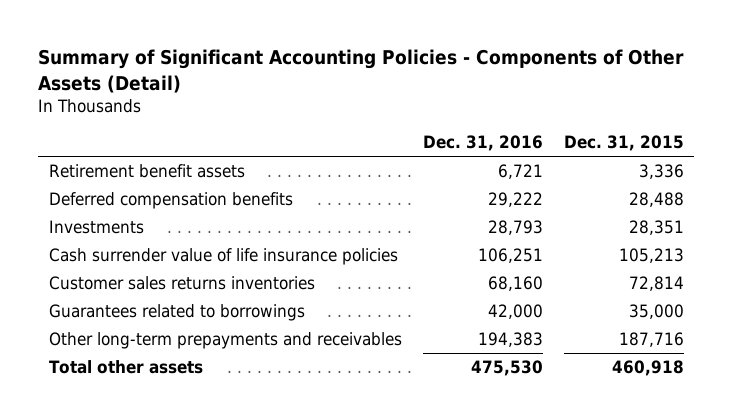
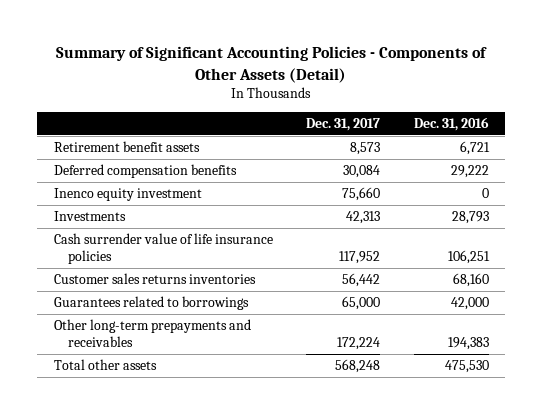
[563,135,684,152] Dec. 31, 2015 -> none
none -> [306,117,381,131] Dec. 31, 2017
none -> [53,188,202,202] Inenco equity investment

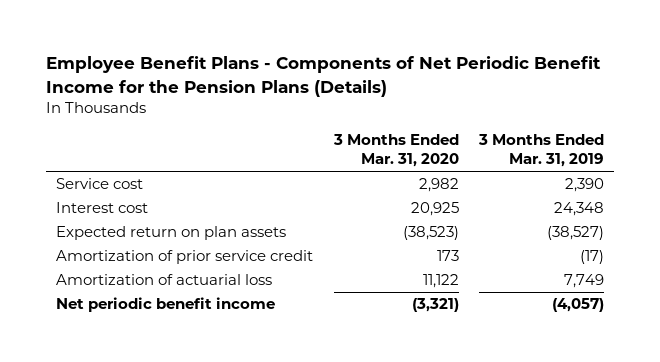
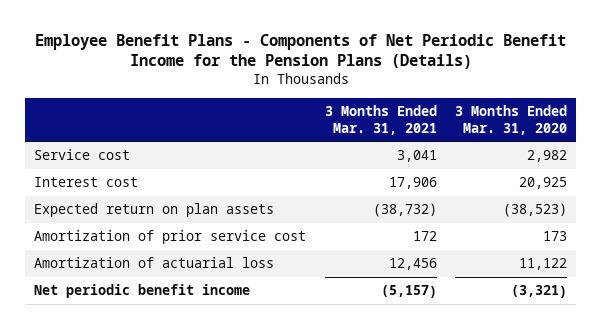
[477,134,604,168] 3 Months Ended Mar. 31, 2019 -> none
none -> [324,104,437,135] 3 Months Ended Mar. 31, 2021
[56,250,314,265] Amortization of prior service credit -> [34,230,307,245] Amortization of prior service cost

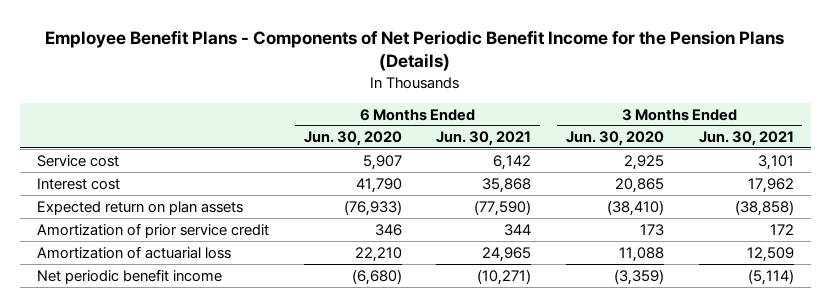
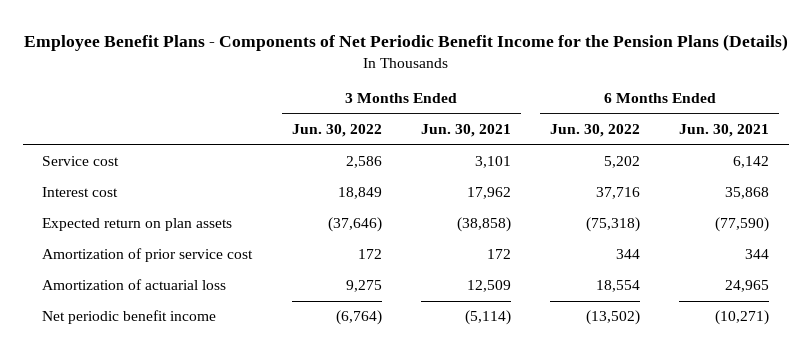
[303,131,402,147] Jun. 30, 2020 -> none
[565,131,664,147] Jun. 30, 2020 -> none
none -> [291,124,382,138] Jun. 30, 2022
none -> [550,124,641,138] Jun. 30, 2022
[37,222,270,238] Amortization of prior service credit -> [42,248,254,263] Amortization of prior service cost

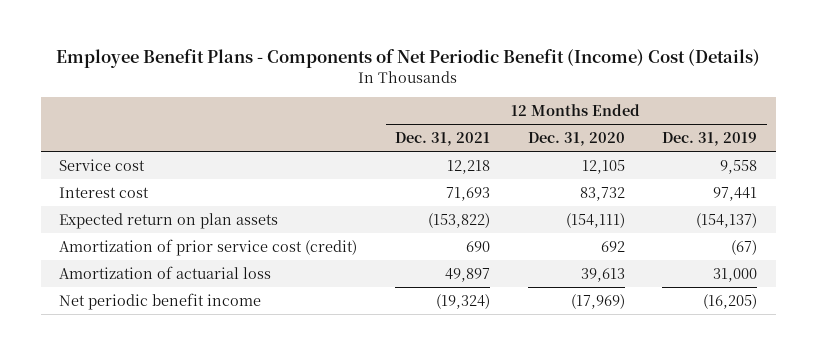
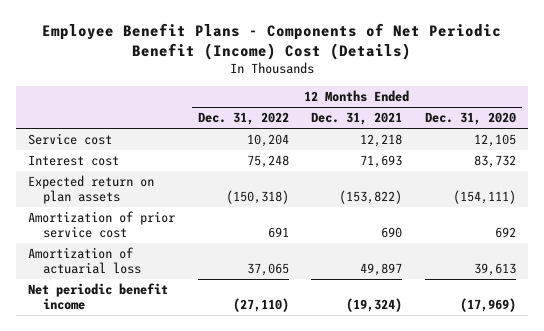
[662,131,758,146] Dec. 31, 2019 -> none
none -> [197,112,289,126] Dec. 31, 2022
[59,238,358,256] Amortization of prior service cost (credit) -> [27,211,175,238] Amortization of prior service cost

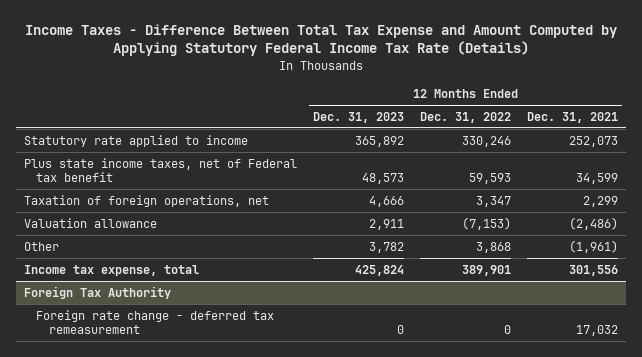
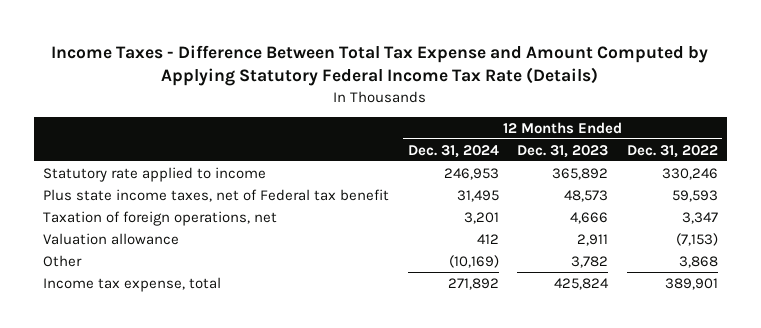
[527,111,619,123] Dec. 31, 2021 -> none
none -> [407,144,499,158] Dec. 31, 2024
[23,285,171,299] Foreign Tax Authority -> none
[36,309,275,335] Foreign rate change - deferred tax remeasurement -> none

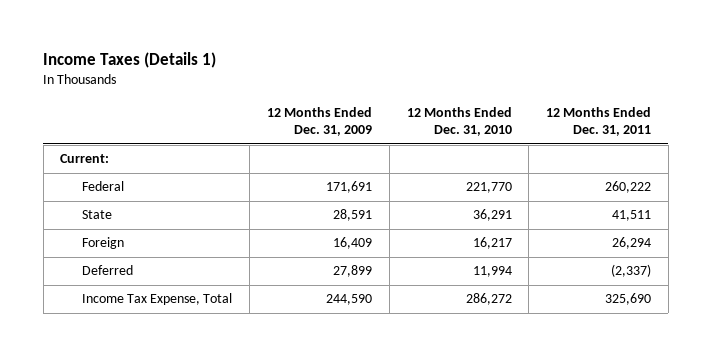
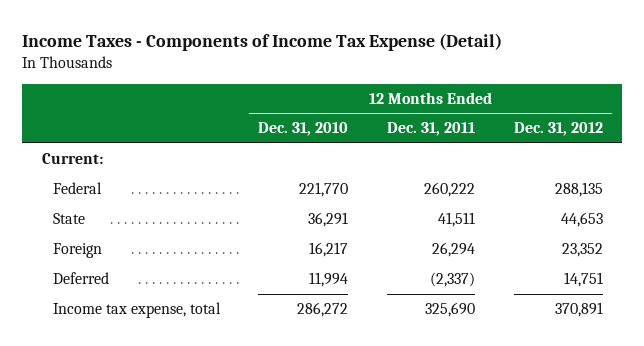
[43,52,217,69] Income Taxes (Details 1) -> [22,32,503,51] Income Taxes - Components of Income Tax Expense (Detail)
[266,106,372,137] 12 Months Ended Dec. 31, 2009 -> none
none -> [513,122,603,137] Dec. 31, 2012
[82,293,233,306] Income Tax Expense, Total -> [52,302,221,319] Income tax expense, total

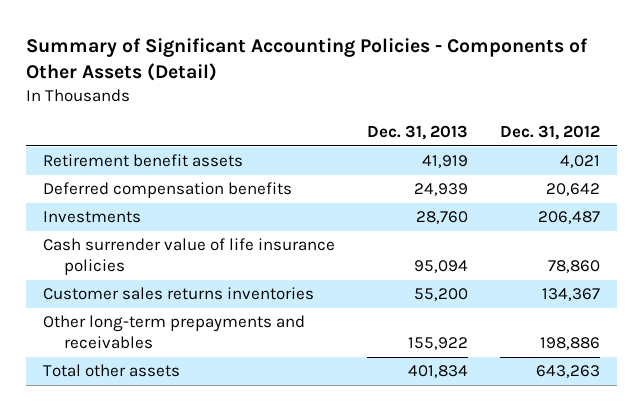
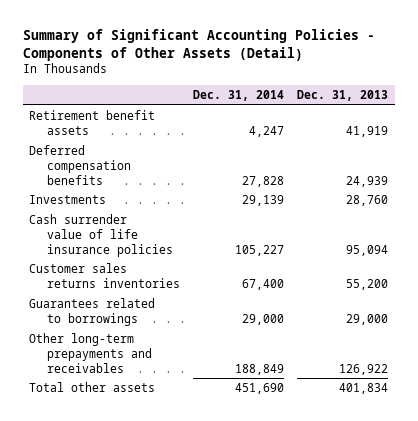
[500,124,601,140] Dec. 31, 2012 -> none
none -> [193,89,285,101] Dec. 31, 2014
none -> [29,298,156,326] Guarantees related to borrowings
[407,337,468,351] 155,922 -> [339,363,389,375] 126,922

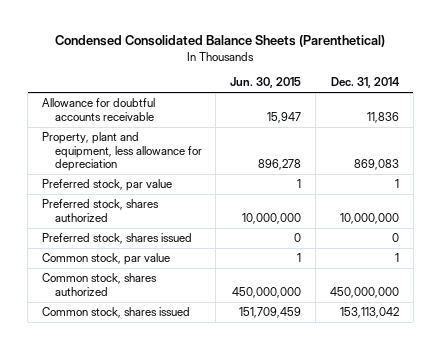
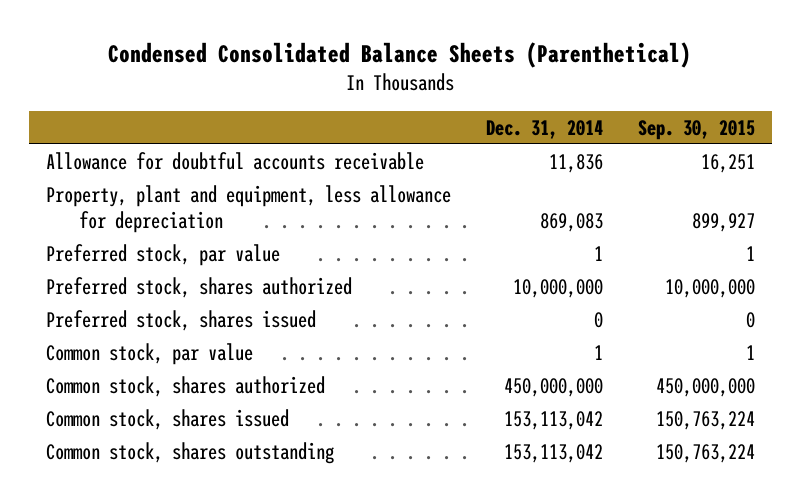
[230,77,302,89] Jun. 30, 2015 -> none
none -> [637,119,755,140] Sep. 30, 2015
none -> [46,441,335,464] Common stock, shares outstanding

